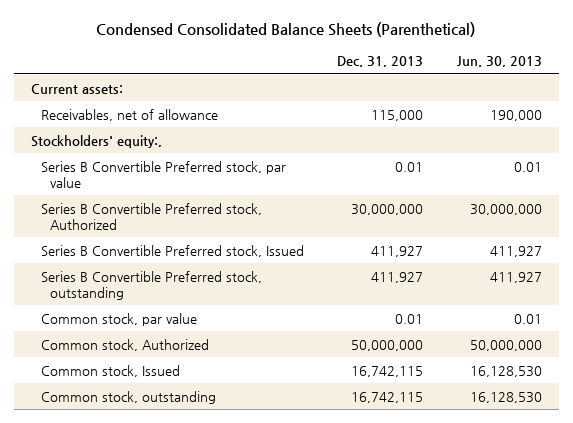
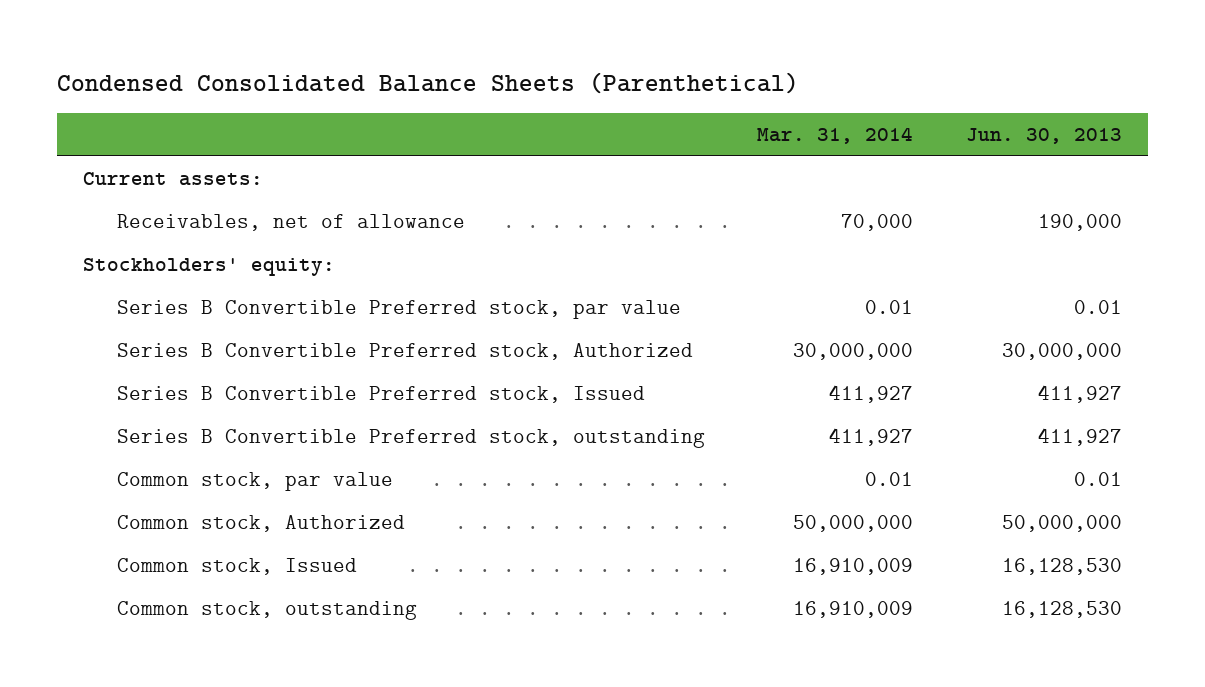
[337,56,424,68] Dec. 31, 2013 -> none
none -> [757,127,914,145] Mar. 31, 2014
[30,134,162,148] Stockholders' equity:, -> [82,258,335,277] Stockholders' equity:

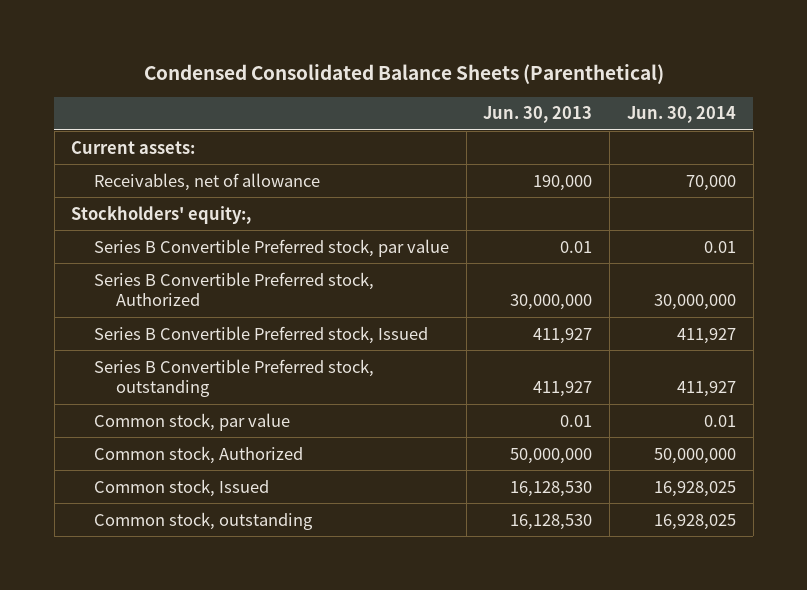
[757,127,914,145] Mar. 31, 2014 -> none
none -> [626,106,736,124] Jun. 30, 2014
[82,258,335,277] Stockholders' equity: -> [71,205,252,224] Stockholders' equity:,

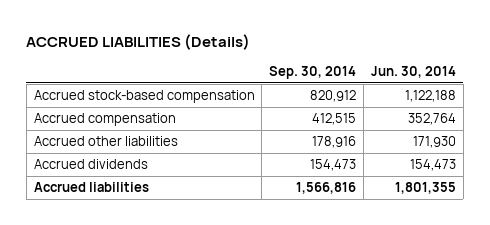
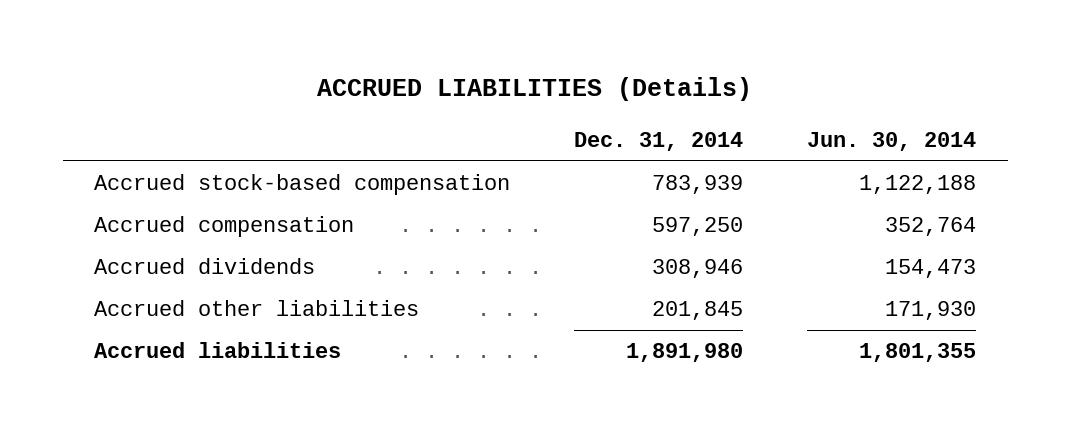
[269,66,357,80] Sep. 30, 2014 -> none
none -> [574,131,744,151] Dec. 31, 2014
[33,136,178,147] Accrued other liabilities -> [94,300,420,317] Accrued other liabilities

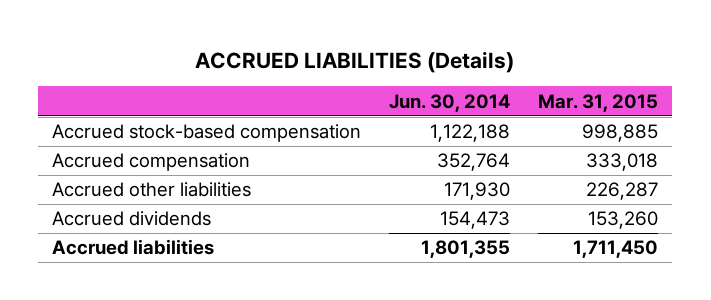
[574,131,744,151] Dec. 31, 2014 -> none
none -> [538,93,659,112] Mar. 31, 2015
[94,258,316,275] Accrued dividends -> [52,211,212,227] Accrued dividends

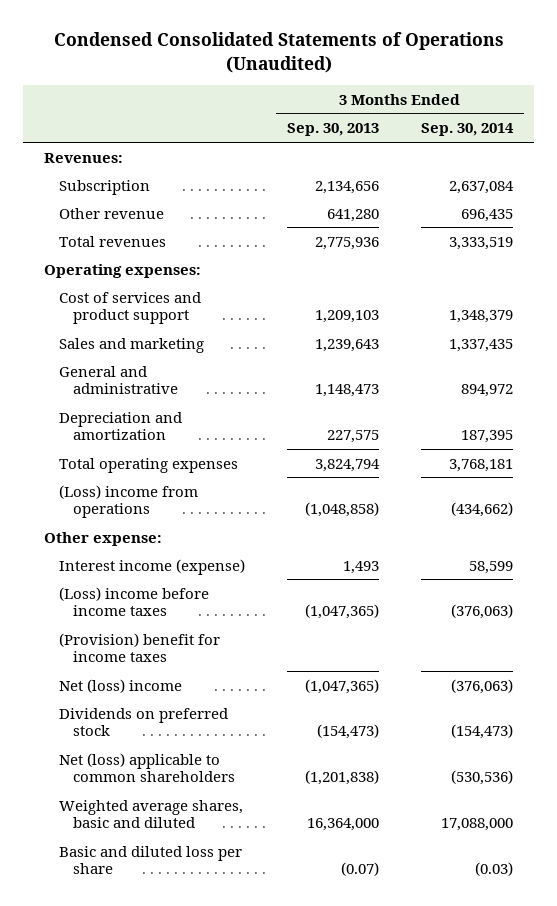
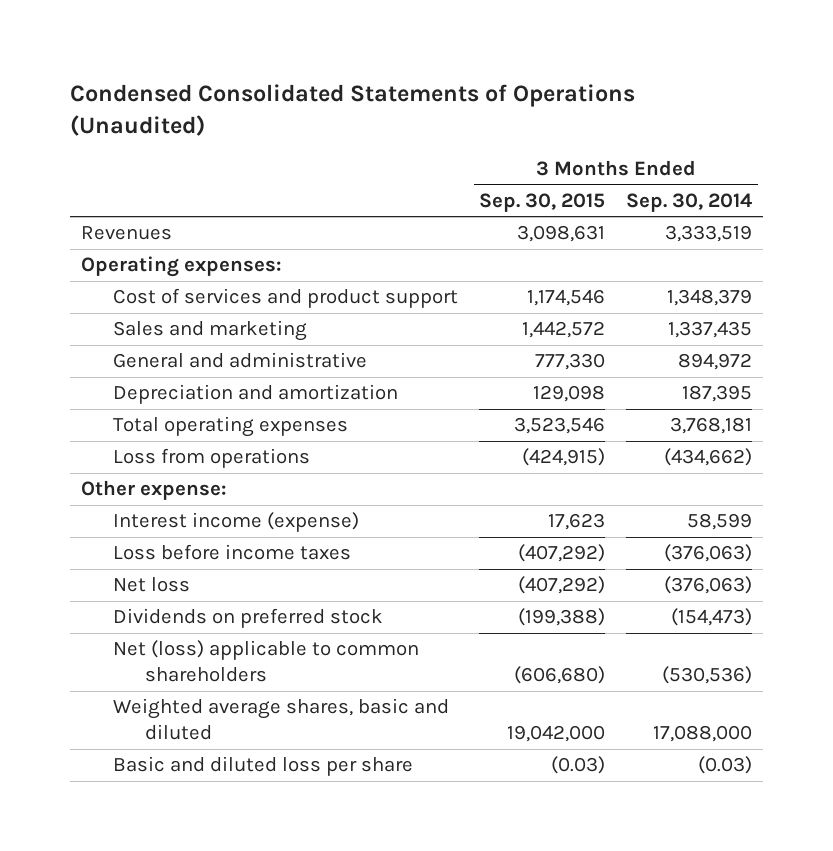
[287,123,380,137] Sep. 30, 2013 -> none
none -> [478,193,605,213] Sep. 30, 2015
[44,152,124,163] Revenues: -> none
[58,179,150,195] Subscription -> none
[58,207,164,219] Other revenue -> none
[58,235,166,247] Total revenues -> [80,226,172,241] Revenues
[58,484,198,519] (Loss) income from operations -> [112,448,310,469] Loss from operations
[58,632,220,663] (Provision) benefit for income taxes -> none
[58,586,209,617] (Loss) income before income taxes -> [112,544,351,561] Loss before income taxes
[58,678,182,693] Net (loss) income -> [112,577,190,593] Net loss

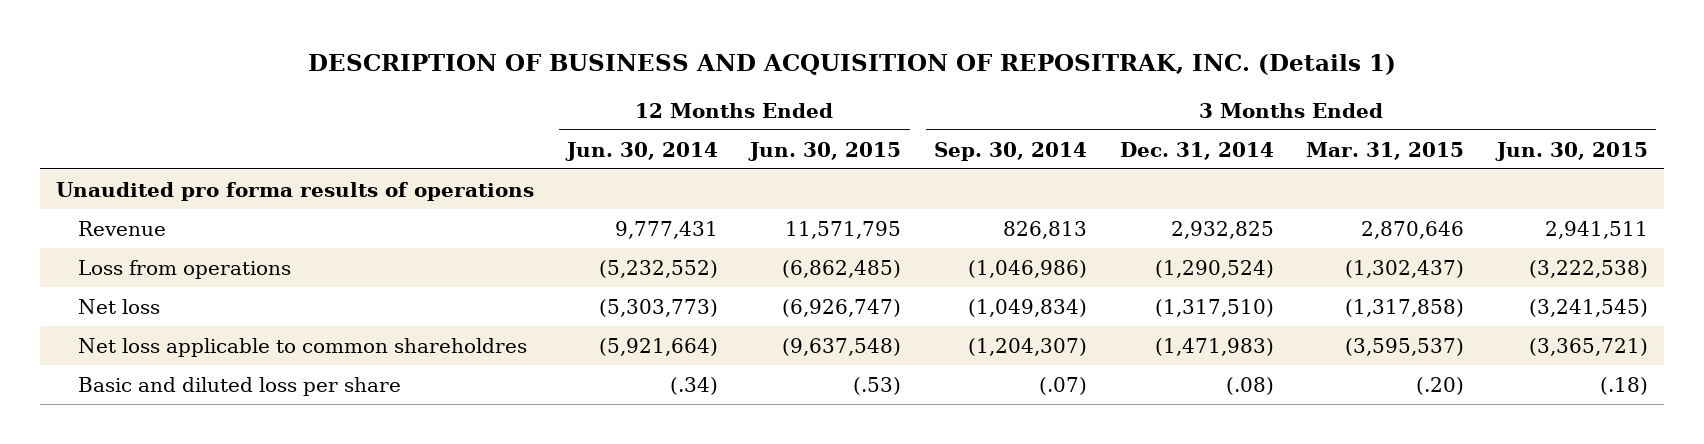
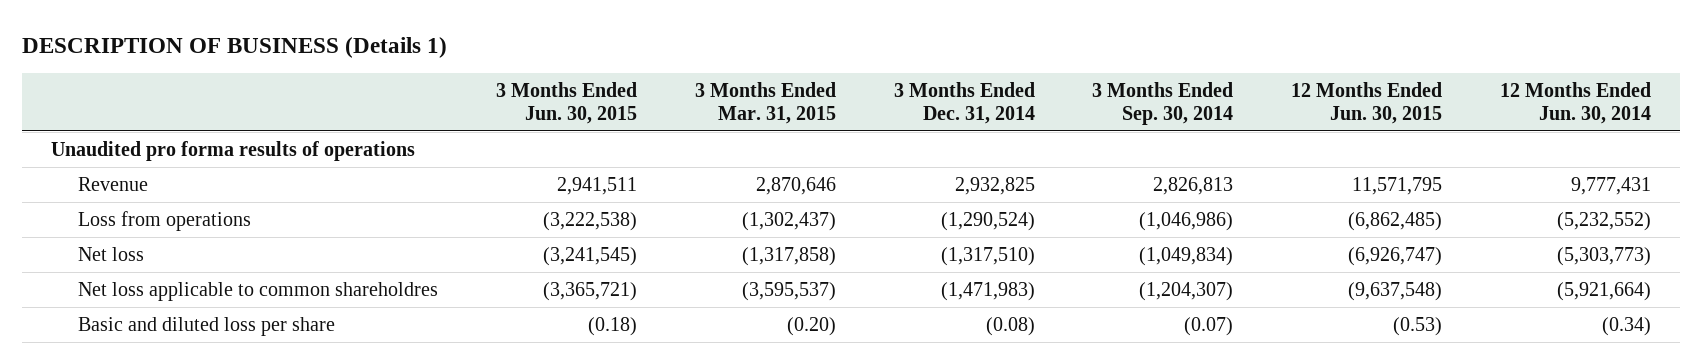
[308,53,1397,75] DESCRIPTION OF BUSINESS AND ACQUISITION OF REPOSITRAK, INC. (Details 1) -> [21,36,447,58] DESCRIPTION OF BUSINESS (Details 1)
[1003,220,1088,239] 826,813 -> [1153,176,1234,195] 2,826,813
[669,376,718,395] (.34) -> [1602,316,1652,336] (0.34)
[853,376,902,395] (.53) -> [1393,316,1443,336] (0.53)
[1039,376,1088,395] (.07) -> [1184,316,1234,336] (0.07)
[1225,376,1274,395] (.08) -> [985,316,1035,336] (0.08)
[1416,376,1465,395] (.20) -> [786,316,836,336] (0.20)
[1599,376,1648,395] (.18) -> [588,316,638,336] (0.18)

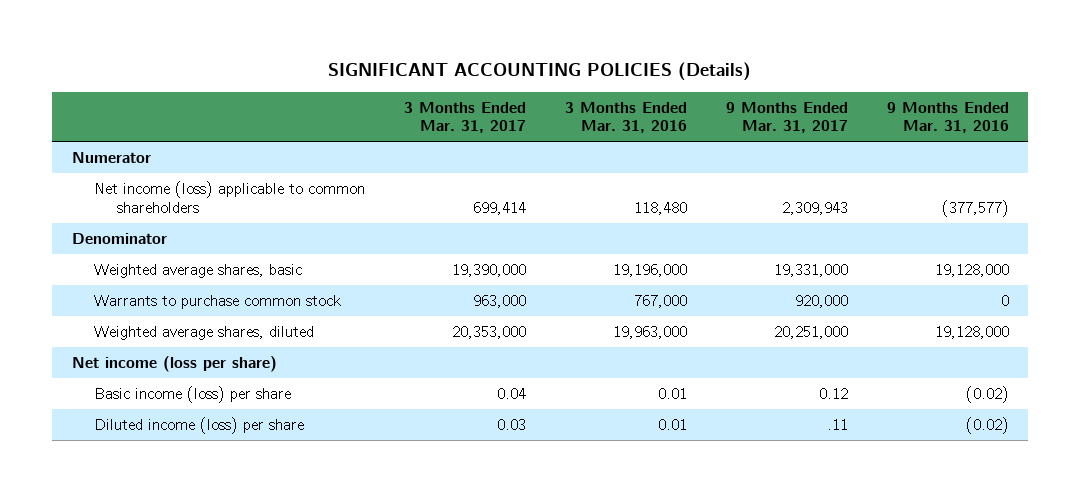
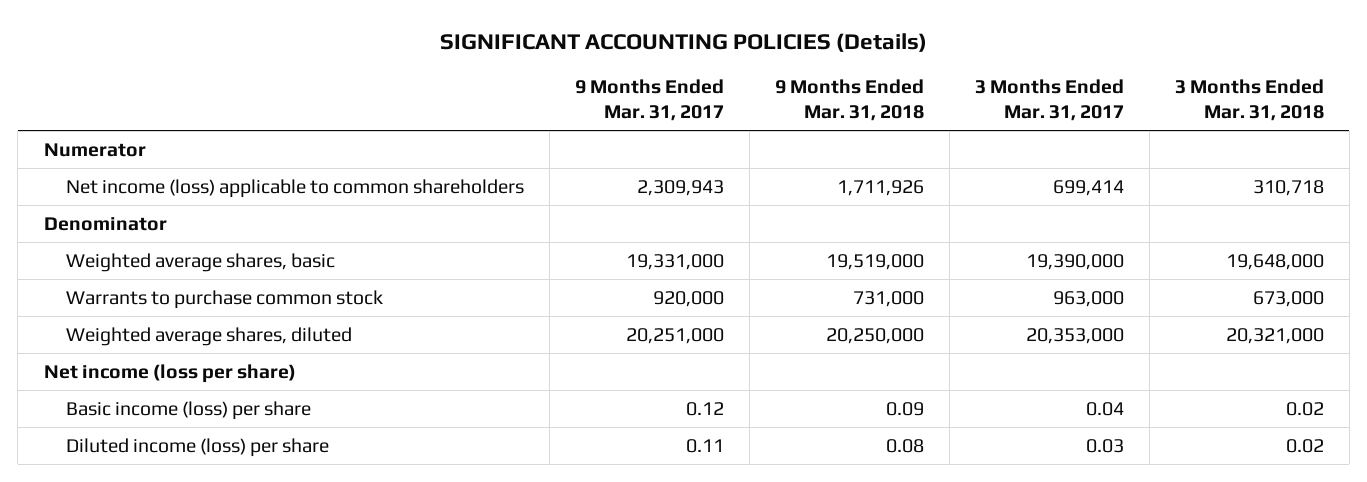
[564,101,687,134] 3 Months Ended Mar. 31, 2016 -> none
[886,101,1009,134] 9 Months Ended Mar. 31, 2016 -> none
none -> [774,79,924,122] 9 Months Ended Mar. 31, 2018
none -> [1174,79,1324,122] 3 Months Ended Mar. 31, 2018
[826,418,848,430] .11 -> [685,438,724,453] 0.11

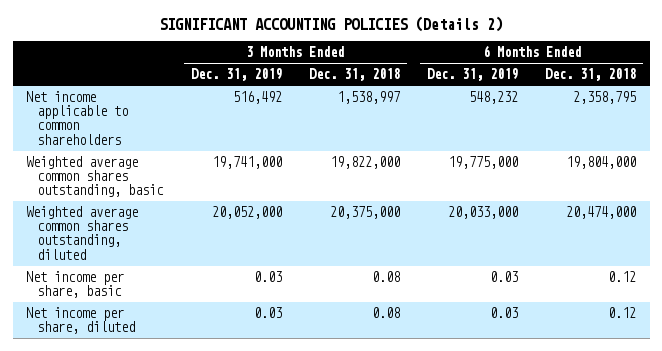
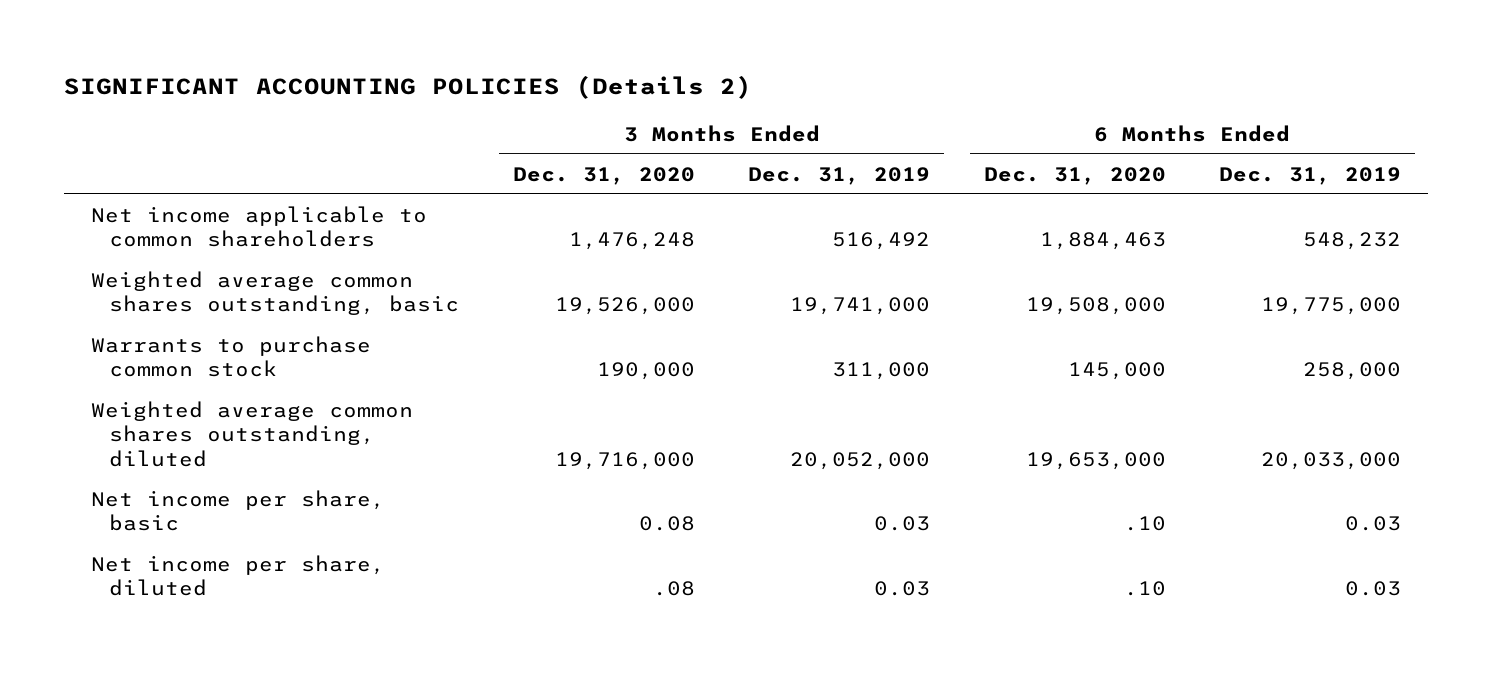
[308,68,400,82] Dec. 31, 2018 -> none
[545,68,637,82] Dec. 31, 2018 -> none
none -> [512,166,695,185] Dec. 31, 2020
none -> [983,166,1166,185] Dec. 31, 2020
none -> [91,335,372,378] Warrants to purchase common stock

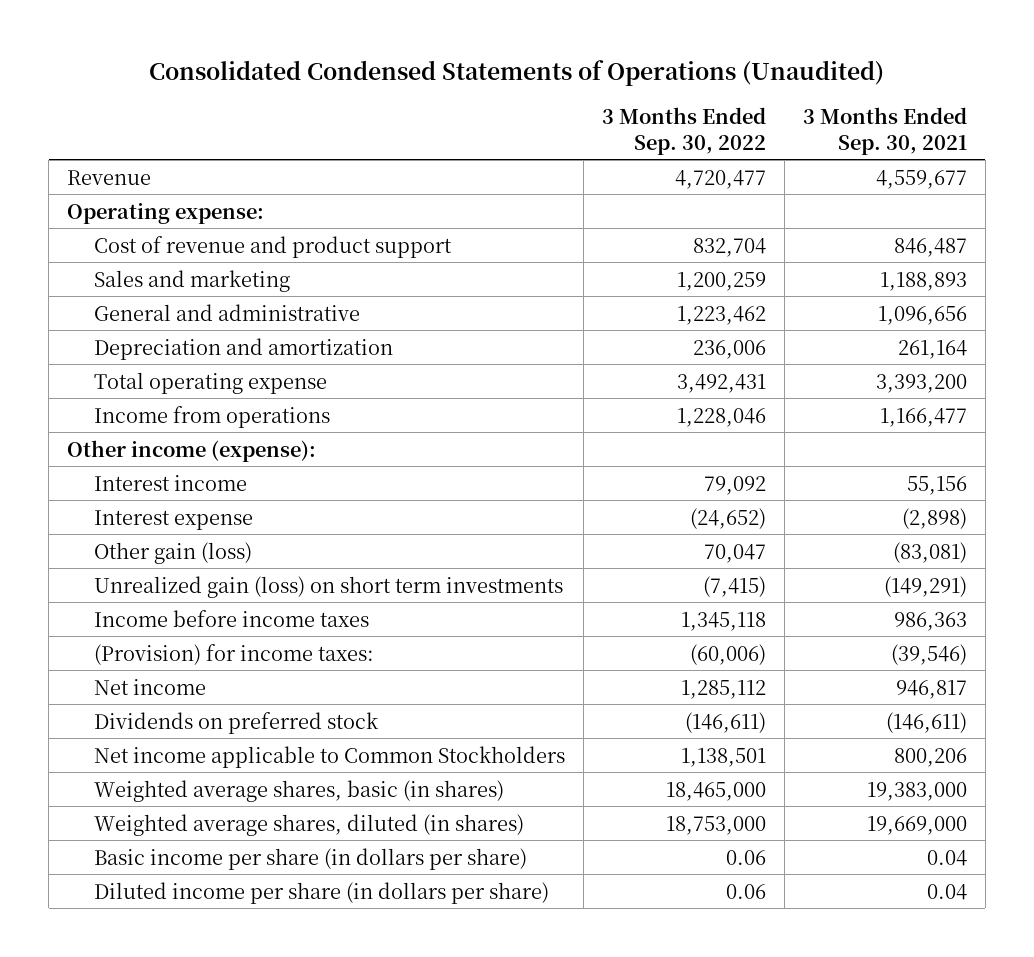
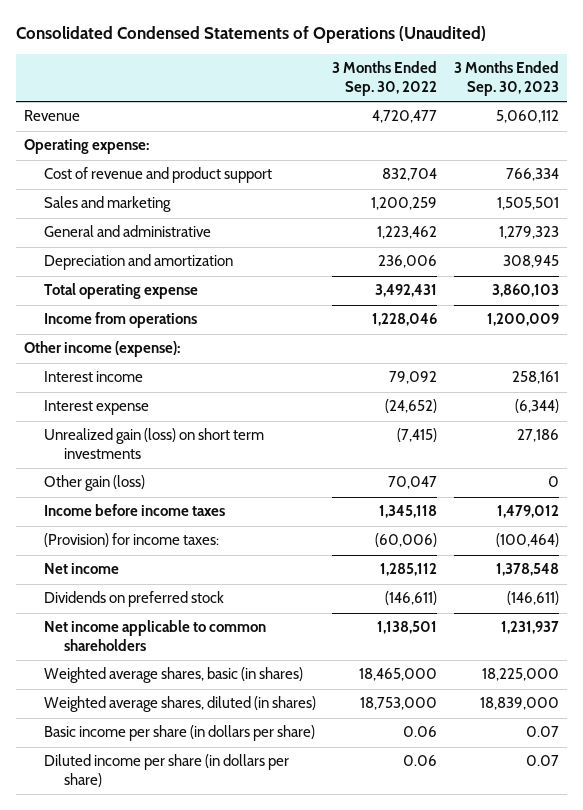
[802,107,967,155] 3 Months Ended Sep. 30, 2021 -> none
none -> [453,61,559,97] 3 Months Ended Sep. 30, 2023
[94,541,253,564] Other gain (loss) -> [44,475,146,492] Other gain (loss)
[94,745,566,768] Net income applicable to Common Stockholders -> [44,620,267,652] Net income applicable to common shareholders

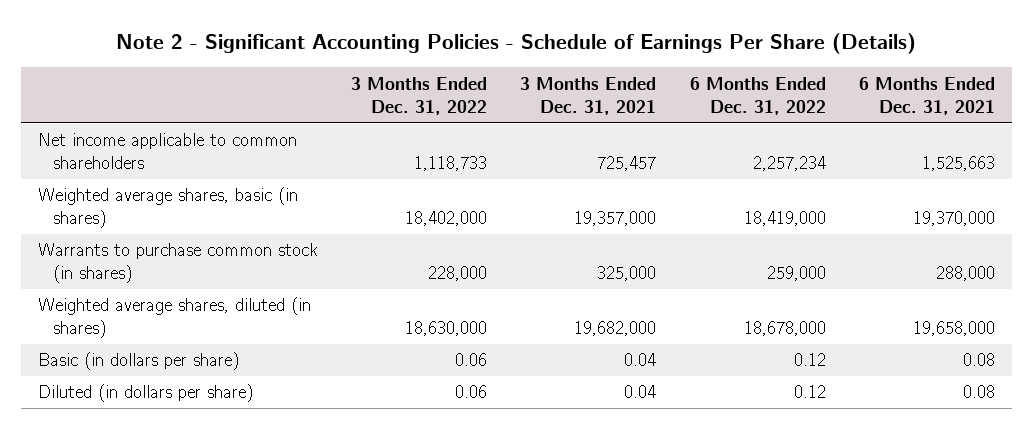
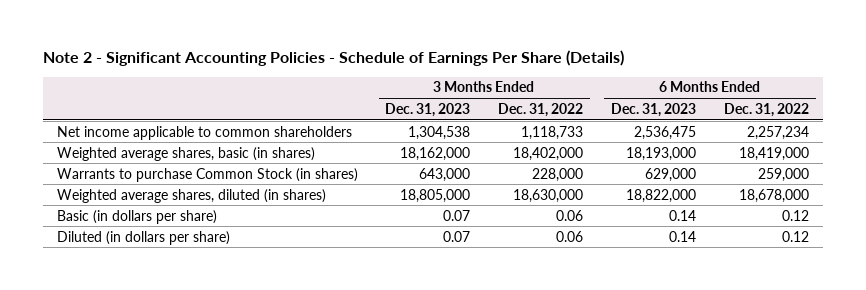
[520,76,657,115] 3 Months Ended Dec. 31, 2021 -> none
[859,76,996,115] 6 Months Ended Dec. 31, 2021 -> none
none -> [385,102,471,117] Dec. 31, 2023
none -> [611,102,697,117] Dec. 31, 2023
[37,243,318,284] Warrants to purchase common stock (in shares) -> [56,167,358,182] Warrants to purchase Common Stock (in shares)

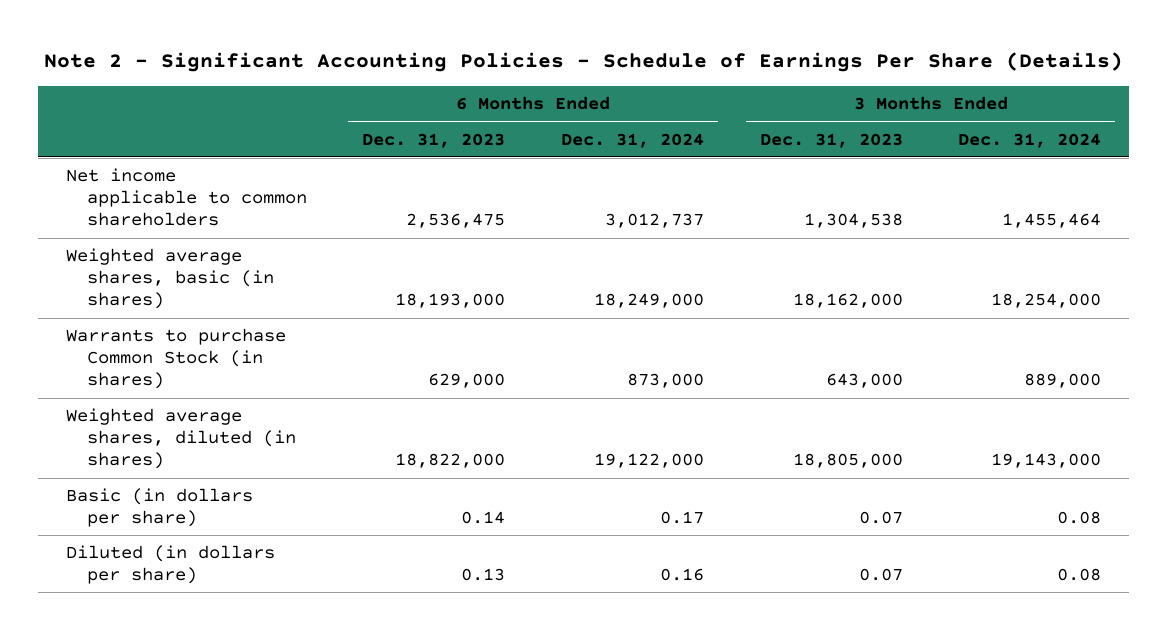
[498,102,584,117] Dec. 31, 2022 -> none
[724,102,810,117] Dec. 31, 2022 -> none
none -> [561,132,705,148] Dec. 31, 2024
none -> [958,132,1102,148] Dec. 31, 2024
[669,230,697,242] 0.14 -> [461,568,506,582] 0.13

